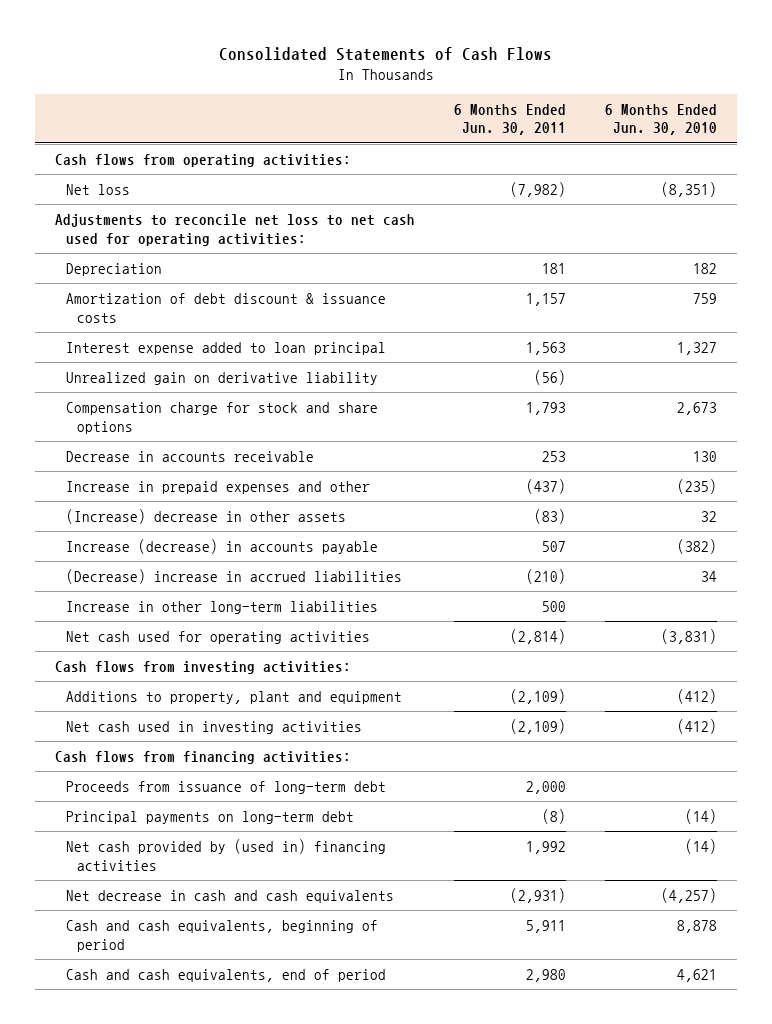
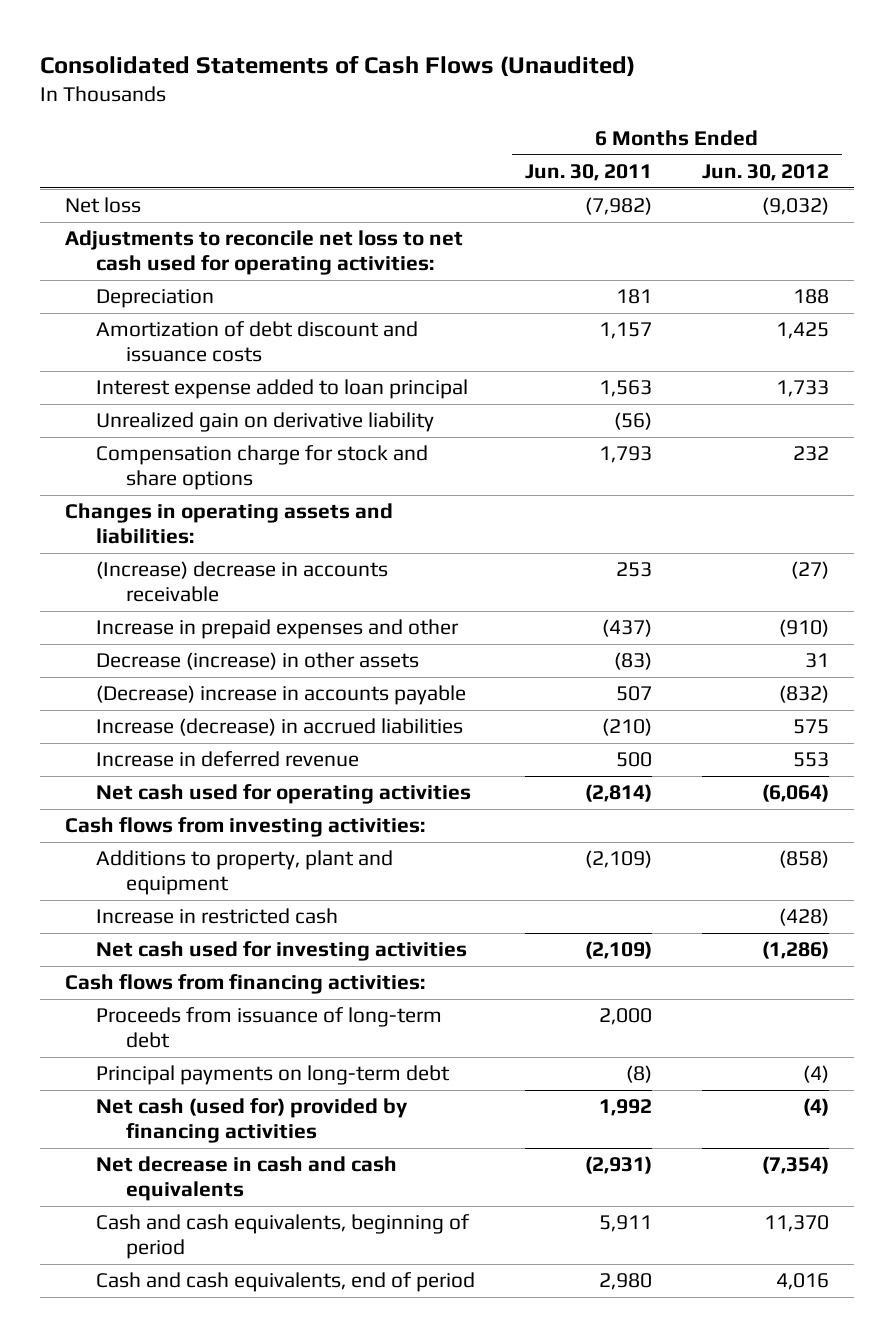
[219,46,553,61] Consolidated Statements of Cash Flows -> [40,54,636,77] Consolidated Statements of Cash Flows (Unaudited)
[605,103,718,136] 6 Months Ended Jun. 30, 2010 -> none
none -> [702,164,830,182] Jun. 30, 2012
[55,153,352,167] Cash flows from operating activities: -> none
[66,292,387,323] Amortization of debt discount & issuance costs -> [95,321,418,363] Amortization of debt discount and issuance costs
none -> [65,503,394,545] Changes in operating assets and liabilities:
[66,450,315,462] Decrease in accounts receivable -> [95,561,388,603] (Increase) decrease in accounts receivable
[66,600,379,614] Increase in other long-term liabilities -> none
[66,508,347,524] (Increase) decrease in other assets -> [95,652,419,671] Decrease (increase) in other assets
[66,538,379,554] Increase (decrease) in accounts payable -> [95,685,466,706] (Decrease) increase in accounts payable
[66,568,403,584] (Decrease) increase in accrued liabilities -> [95,718,463,737] Increase (decrease) in accrued liabilities
none -> [95,751,359,768] Increase in deferred revenue
none -> [95,908,338,925] Increase in restricted cash
[66,720,363,734] Net cash used in investing activities -> [95,941,467,962] Net cash used for investing activities
[66,838,387,871] Net cash provided by (used in) financing activities -> [95,1098,408,1144] Net cash (used for) provided by financing activities

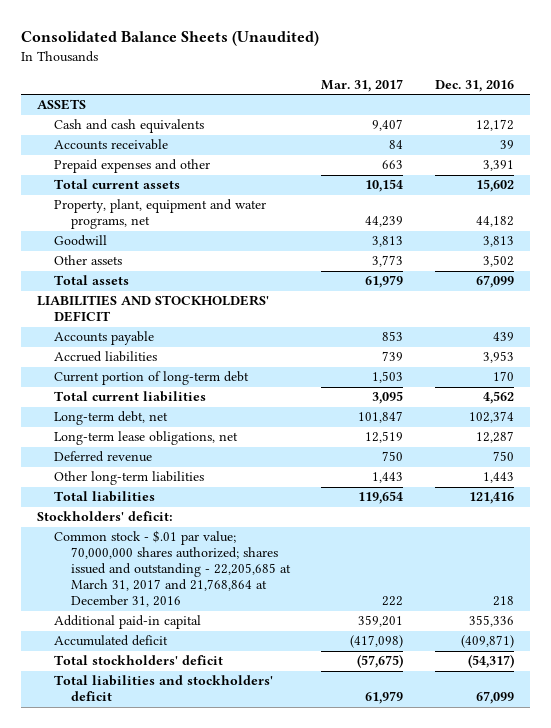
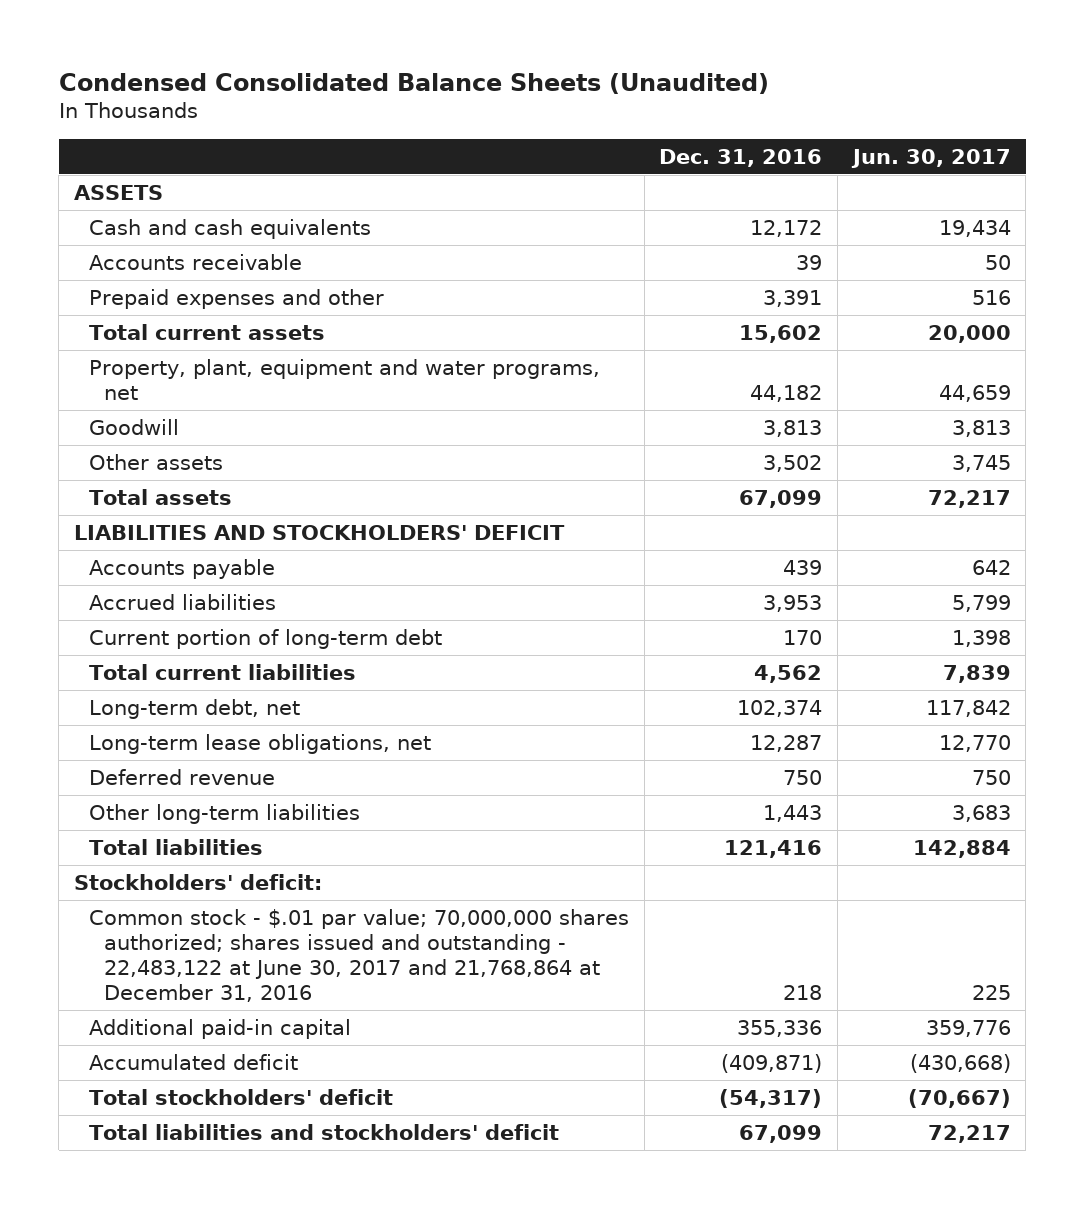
[20,31,319,47] Consolidated Balance Sheets (Unaudited) -> [58,72,769,94] Condensed Consolidated Balance Sheets (Unaudited)
[321,78,404,92] Mar. 31, 2017 -> none
none -> [850,148,1011,168] Jun. 30, 2017
[53,530,291,608] Common stock - $.01 par value; 70,000,000 shares authorized; shares issued and outstanding - 22,205,685 at March 31, 2017 and 21,768,864 at December 31, 2016 -> [89,909,630,1002] Common stock - $.01 par value; 70,000,000 shares authorized; shares issued and outstanding - 22,483,122 at June 30, 2017 and 21,768,864 at December 31, 2016

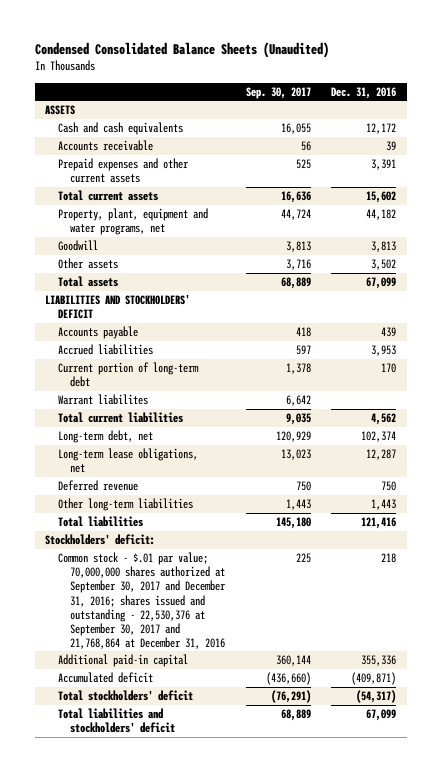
[850,148,1011,168] Jun. 30, 2017 -> none
none -> [245,86,311,99] Sep. 30, 2017
[89,289,385,310] Prepaid expenses and other -> [57,158,189,184] Prepaid expenses and other current assets
none -> [57,394,148,406] Warrant liabilites
[89,909,630,1002] Common stock - $.01 par value; 70,000,000 shares authorized; shares issued and outstanding - 22,483,122 at June 30, 2017 and 21,768,864 at December 31, 2016 -> [57,552,226,649] Common stock - $.01 par value; 70,000,000 shares authorized at September 30, 2017 and December 31, 2016; shares issued and outstanding - 22,530,376 at September 30, 2017 and 21,768,864 at December 31, 2016

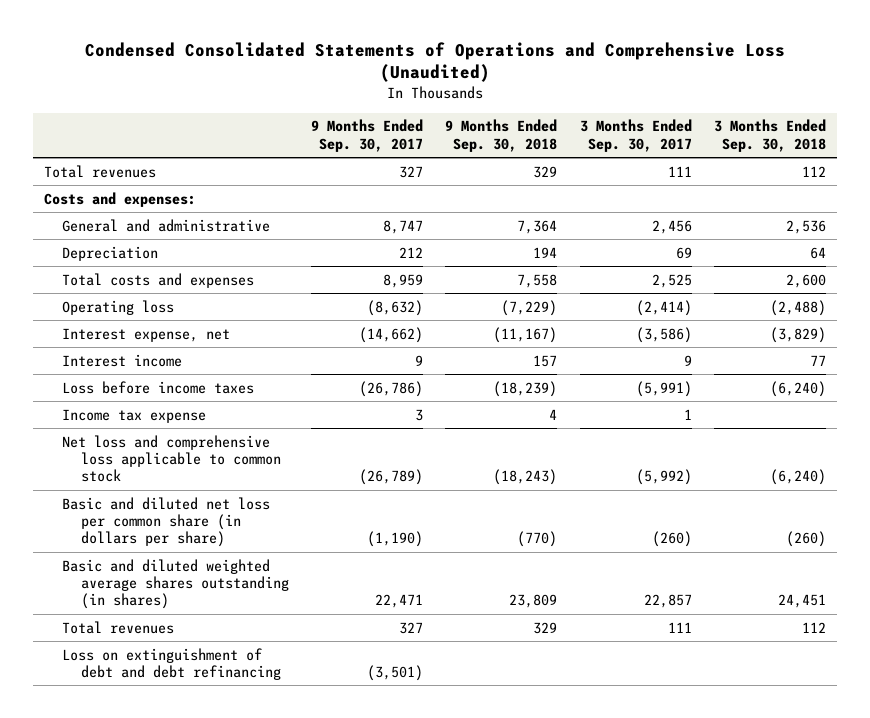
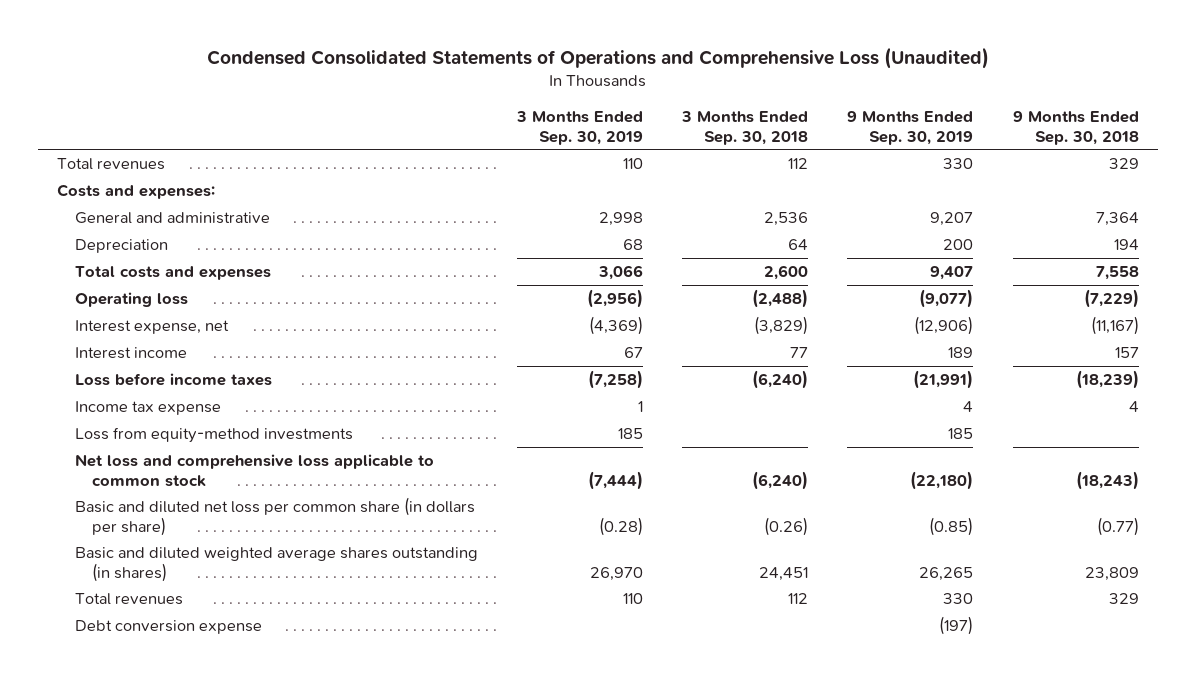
[310,119,423,152] 9 Months Ended Sep. 30, 2017 -> none
[579,119,692,152] 3 Months Ended Sep. 30, 2017 -> none
none -> [515,111,643,145] 3 Months Ended Sep. 30, 2019
none -> [847,111,974,145] 9 Months Ended Sep. 30, 2019
none -> [74,427,353,444] Loss from equity-method investments
[517,531,558,548] (770) -> [1096,516,1139,536] (0.77)
[786,531,827,548] (260) -> [764,516,809,536] (0.26)
[62,647,281,680] Loss on extinguishment of debt and debt refinancing -> none
none -> [74,620,262,635] Debt conversion expense

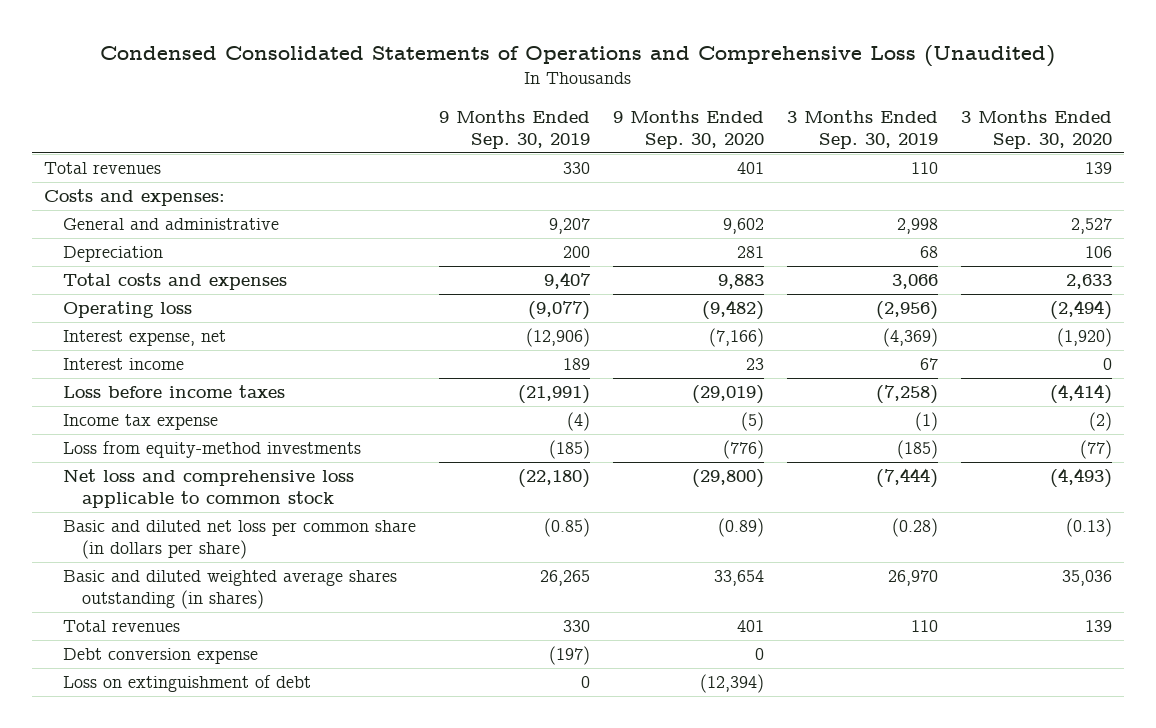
[681,111,809,145] 3 Months Ended Sep. 30, 2018 -> none
[1012,111,1139,145] 9 Months Ended Sep. 30, 2018 -> none
none -> [612,110,764,149] 9 Months Ended Sep. 30, 2020
none -> [960,110,1112,149] 3 Months Ended Sep. 30, 2020
[637,401,643,413] 1 -> [914,412,938,432] (1)
[963,401,974,413] 4 -> [566,412,590,432] (4)
[617,428,643,440] 185 -> [896,440,938,460] (185)
[948,428,974,440] 185 -> [548,440,590,460] (185)
none -> [62,675,311,693] Loss on extinguishment of debt

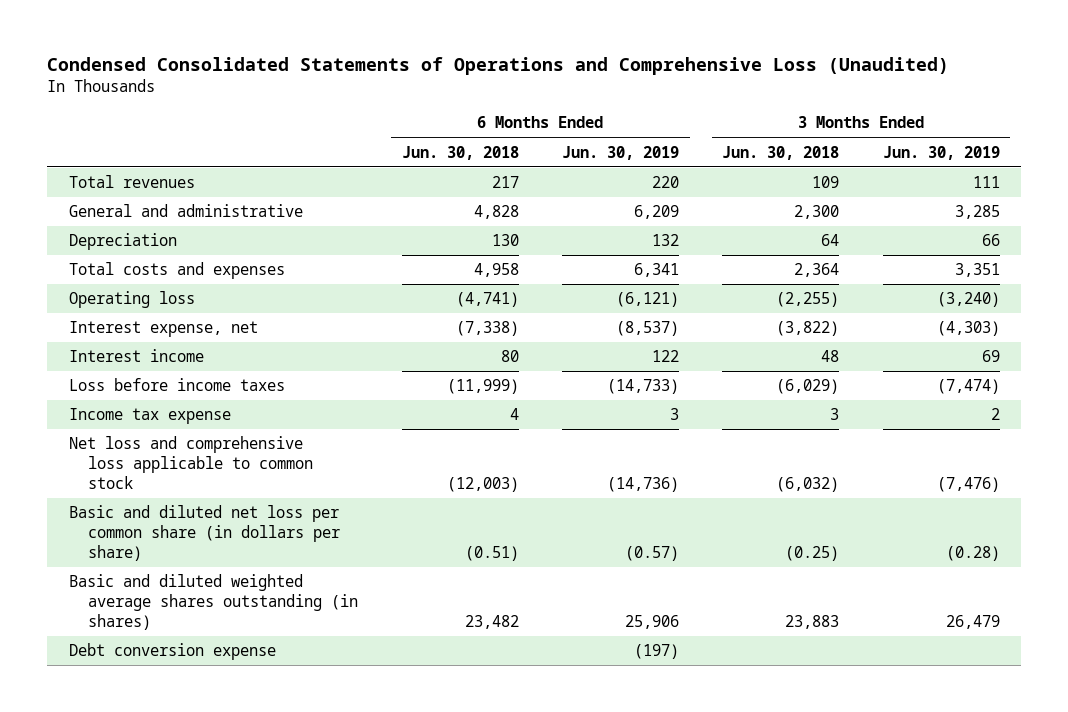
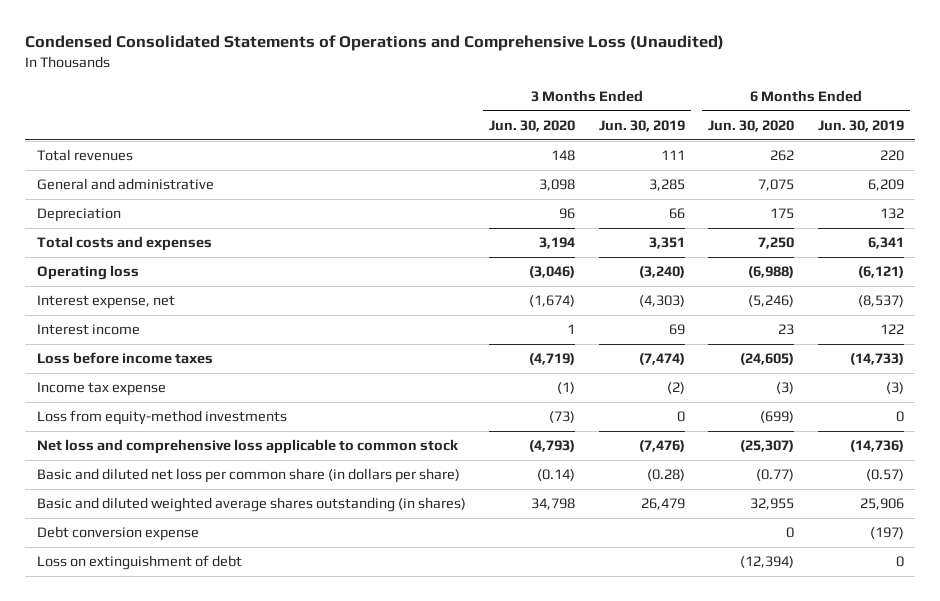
[401,145,519,160] Jun. 30, 2018 -> none
[722,145,840,160] Jun. 30, 2018 -> none
none -> [489,119,576,132] Jun. 30, 2020
none -> [708,119,795,132] Jun. 30, 2020
[670,408,680,421] 3 -> [885,382,904,395] (3)
[990,408,1000,421] 2 -> [666,382,685,395] (2)
none -> [36,410,287,426] Loss from equity-method investments
none -> [36,555,242,571] Loss on extinguishment of debt

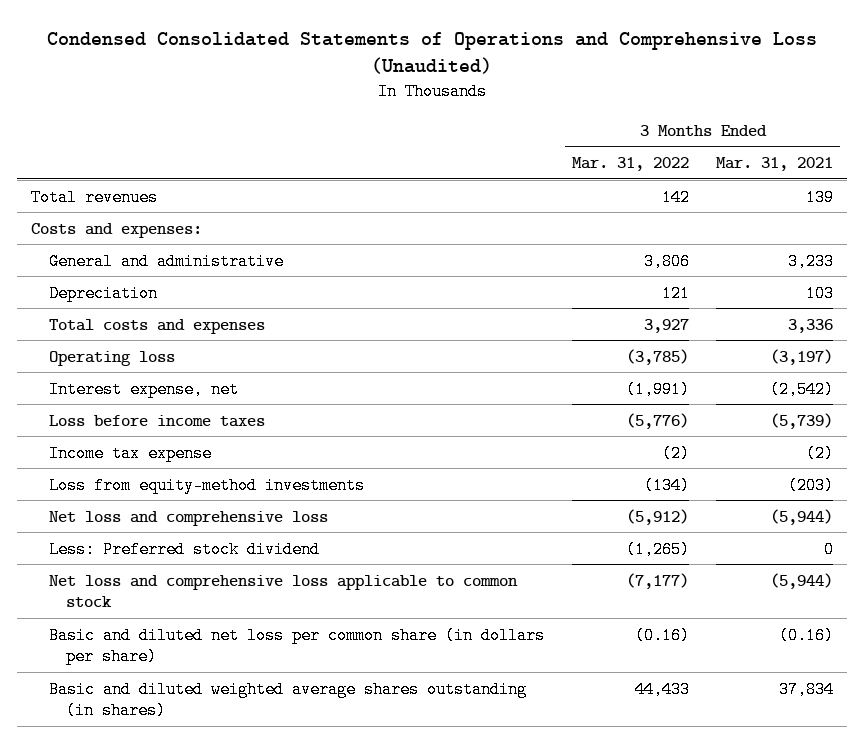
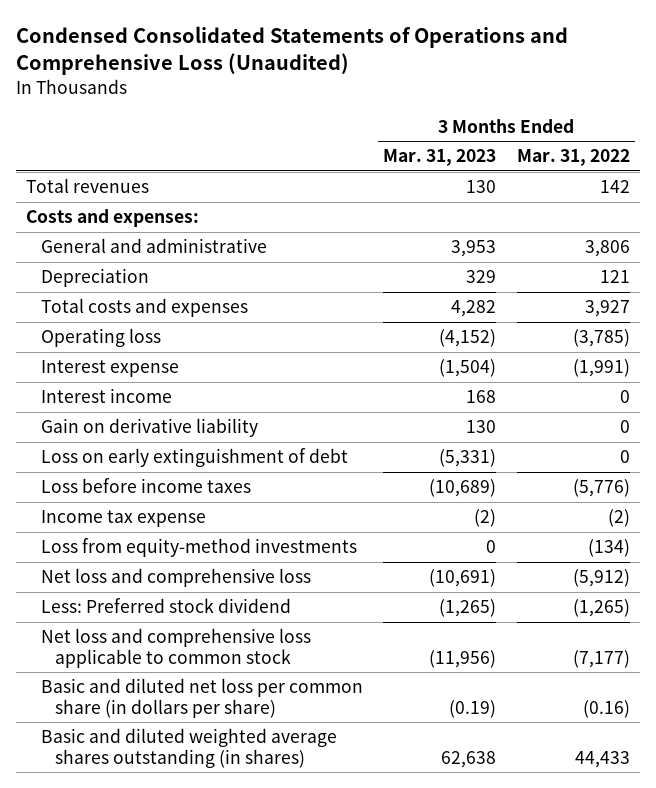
[716,157,834,172] Mar. 31, 2021 -> none
none -> [383,149,497,167] Mar. 31, 2023
[48,380,239,398] Interest expense, net -> [40,360,179,378] Interest expense
none -> [40,388,172,404] Interest income
none -> [40,418,258,438] Gain on derivative liability
none -> [40,448,348,468] Loss on early extinguishment of debt

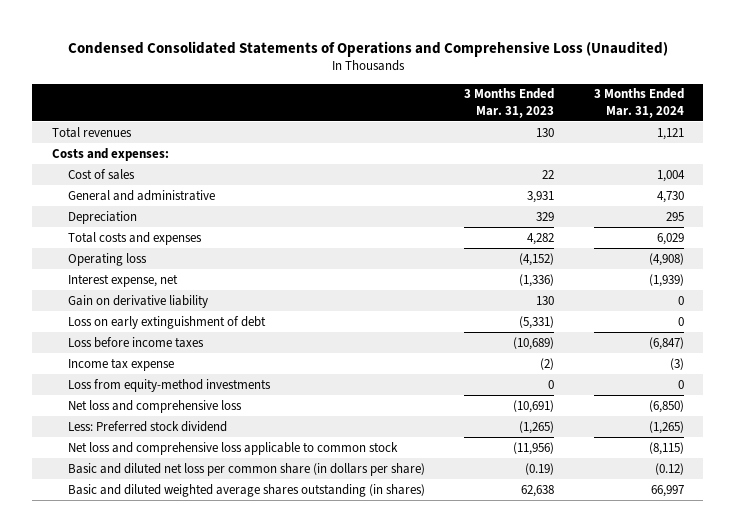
[516,149,630,167] Mar. 31, 2022 -> none
none -> [593,88,684,118] 3 Months Ended Mar. 31, 2024
none -> [67,168,135,180] Cost of sales
[451,240,497,258] 3,953 -> [527,190,555,203] 3,931
[40,388,172,404] Interest income -> none
[40,360,179,378] Interest expense -> [67,273,178,287] Interest expense, net
[439,359,497,378] (1,504) -> [519,273,555,287] (1,336)

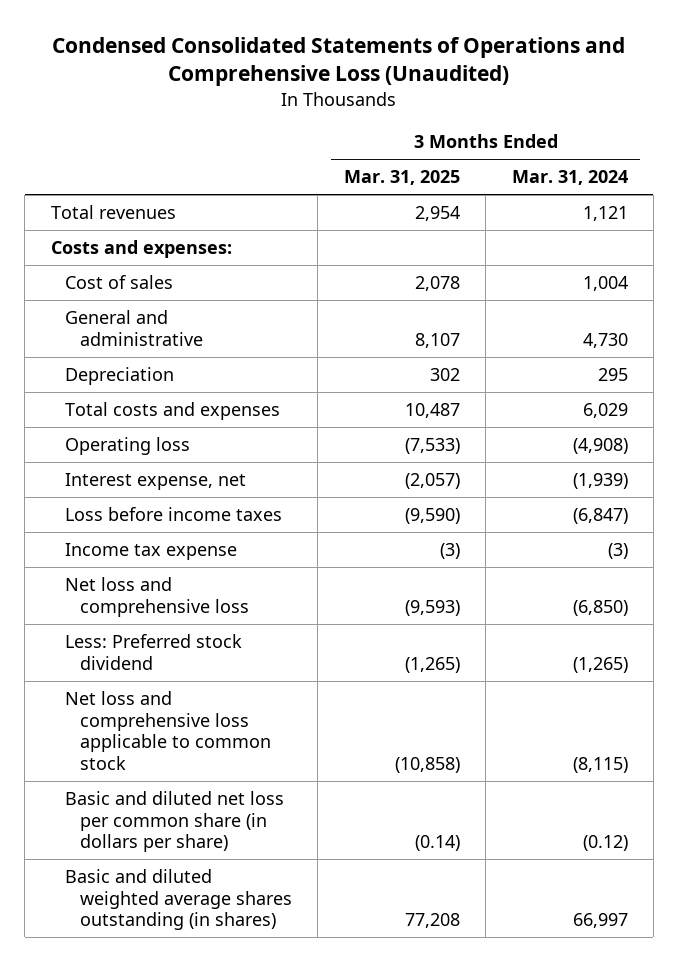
[464,88,555,118] 3 Months Ended Mar. 31, 2023 -> none
none -> [343,170,460,186] Mar. 31, 2025
[67,294,208,308] Gain on derivative liability -> none
[67,315,266,329] Loss on early extinguishment of debt -> none
[67,378,271,392] Loss from equity-method investments -> none

